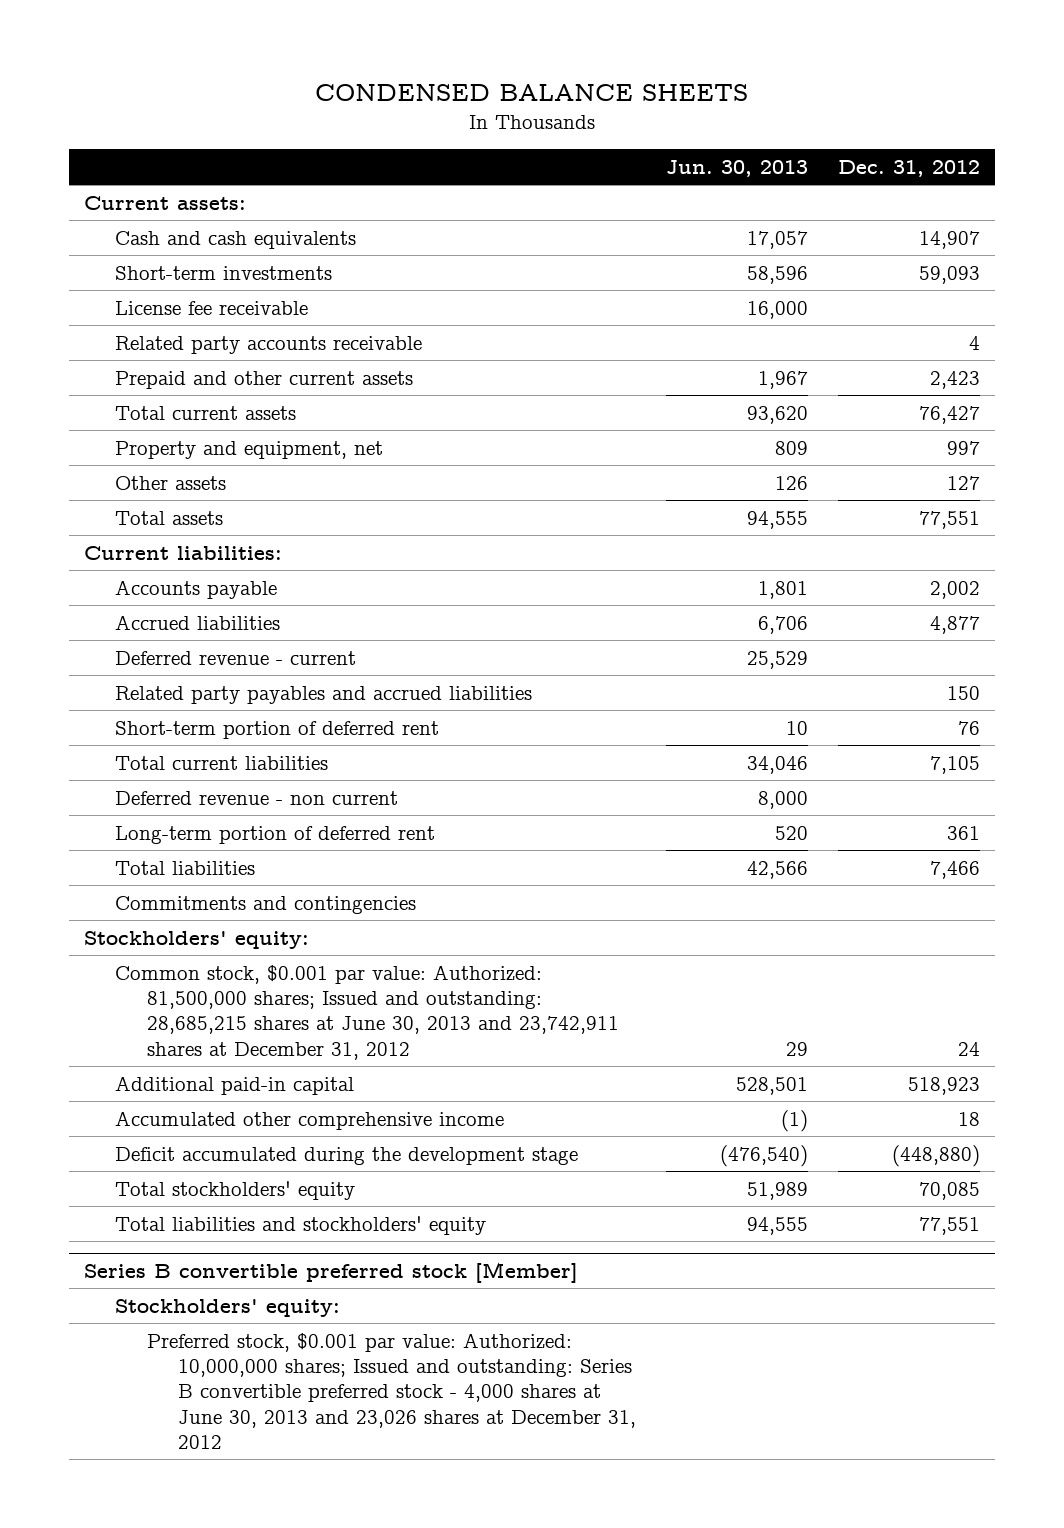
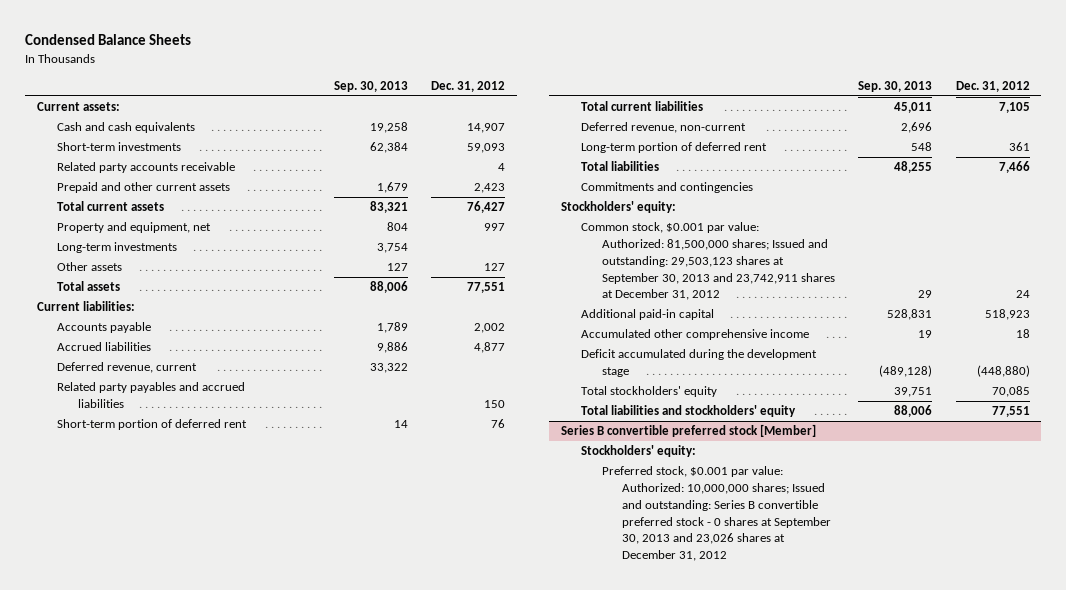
[314,83,748,101] CONDENSED BALANCE SHEETS -> [25,34,192,46] Condensed Balance Sheets
[666,159,809,177] Jun. 30, 2013 -> none
none -> [334,80,409,92] Sep. 30, 2013
[115,300,309,315] License fee receivable -> none
none -> [57,242,178,254] Long-term investments
[115,650,357,665] Deferred revenue - current -> [57,362,198,374] Deferred revenue, current
[115,790,399,805] Deferred revenue - non current -> [581,122,747,134] Deferred revenue, non-current
[115,964,619,1060] Common stock, $0.001 par value: Authorized: 81,500,000 shares; Issued and outstanding: 28,685,215 shares at June 30, 2013 and 23,742,911 shares at December 31, 2012 -> [581,222,835,301] Common stock, $0.001 par value: Authorized: 81,500,000 shares; Issued and outstanding: 29,503,123 shares at September 30, 2013 and 23,742,911 shares at December 31, 2012
[146,1332,637,1449] Preferred stock, $0.001 par value: Authorized: 10,000,000 shares; Issued and outstanding: Series B convertible preferred stock - 4,000 shares at June 30, 2013 and 23,026 shares at December 31, 2012 -> [601,466,832,562] Preferred stock, $0.001 par value: Authorized: 10,000,000 shares; Issued and outstanding: Series B convertible preferred stock - 0 shares at September 30, 2013 and 23,026 shares at December 31, 2012

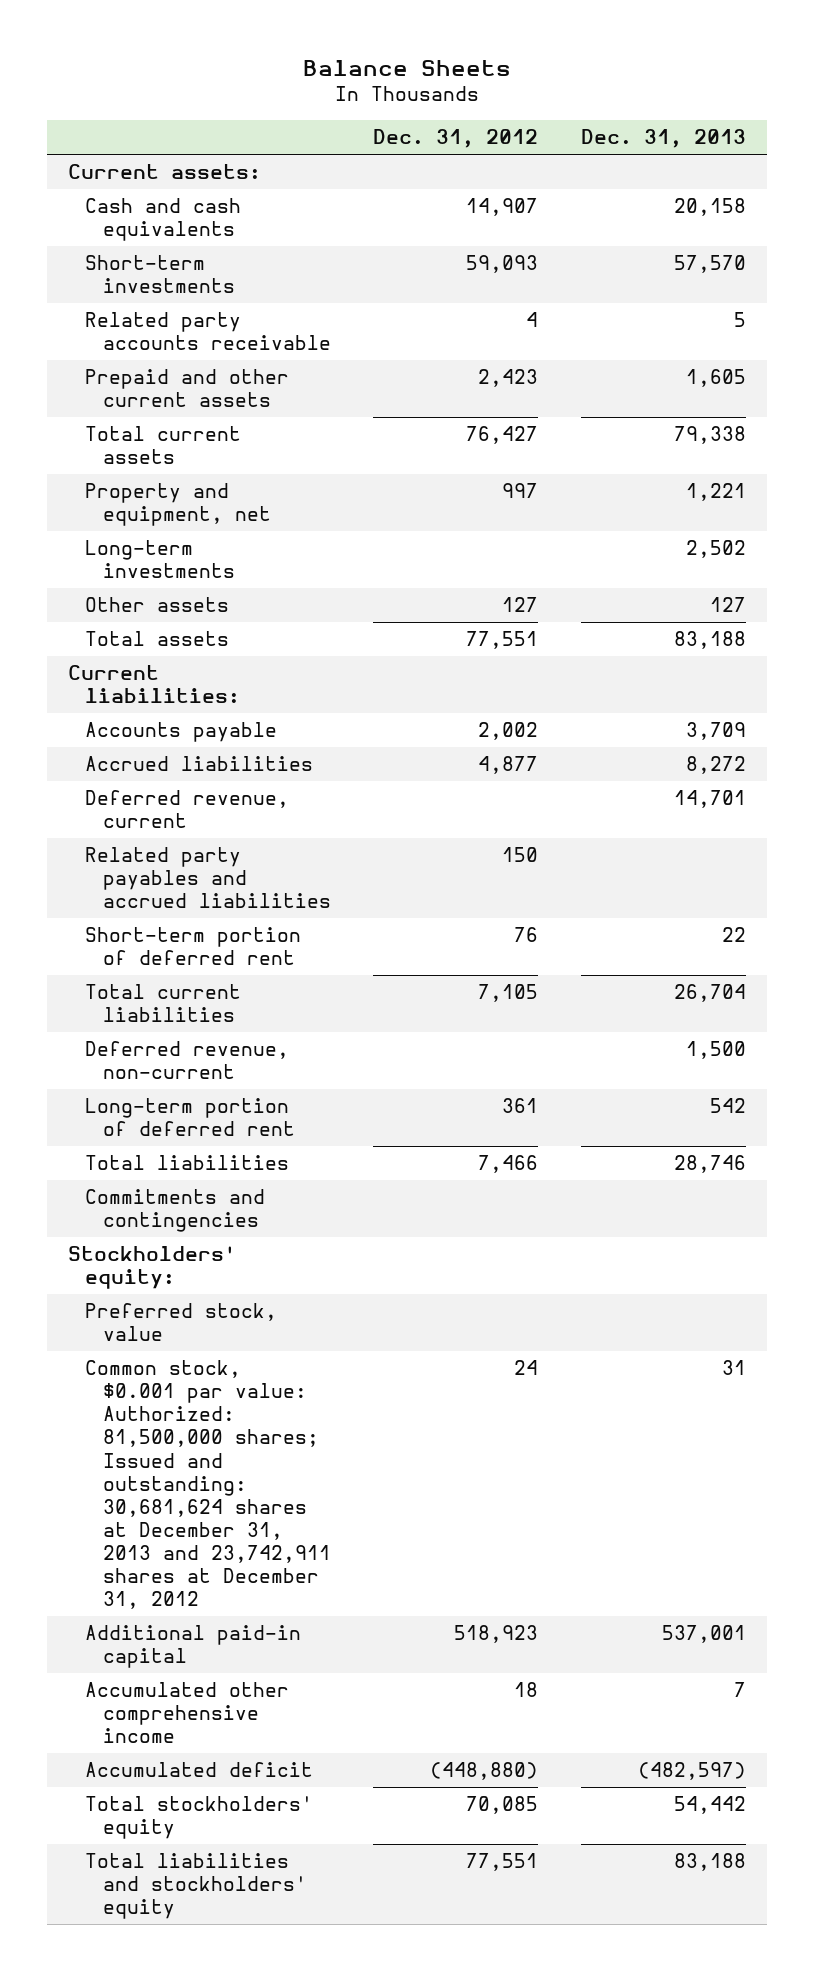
[25,34,192,46] Condensed Balance Sheets -> [302,59,511,76] Balance Sheets
[334,80,409,92] Sep. 30, 2013 -> none
none -> [580,129,746,149] Dec. 31, 2013
none -> [85,1303,278,1342] Preferred stock, value
[581,222,835,301] Common stock, $0.001 par value: Authorized: 81,500,000 shares; Issued and outstanding: 29,503,123 shares at September 30, 2013 and 23,742,911 shares at December 31, 2012 -> [85,1360,332,1610] Common stock, $0.001 par value: Authorized: 81,500,000 shares; Issued and outstanding: 30,681,624 shares at December 31, 2013 and 23,742,911 shares at December 31, 2012
[581,349,818,378] Deficit accumulated during the development stage -> [85,1762,314,1778] Accumulated deficit
[560,424,816,438] Series B convertible preferred stock [Member] -> none
[581,445,697,458] Stockholders' equity: -> none
[601,466,832,562] Preferred stock, $0.001 par value: Authorized: 10,000,000 shares; Issued and outstanding: Series B convertible preferred stock - 0 shares at September 30, 2013 and 23,026 shares at December 31, 2012 -> none

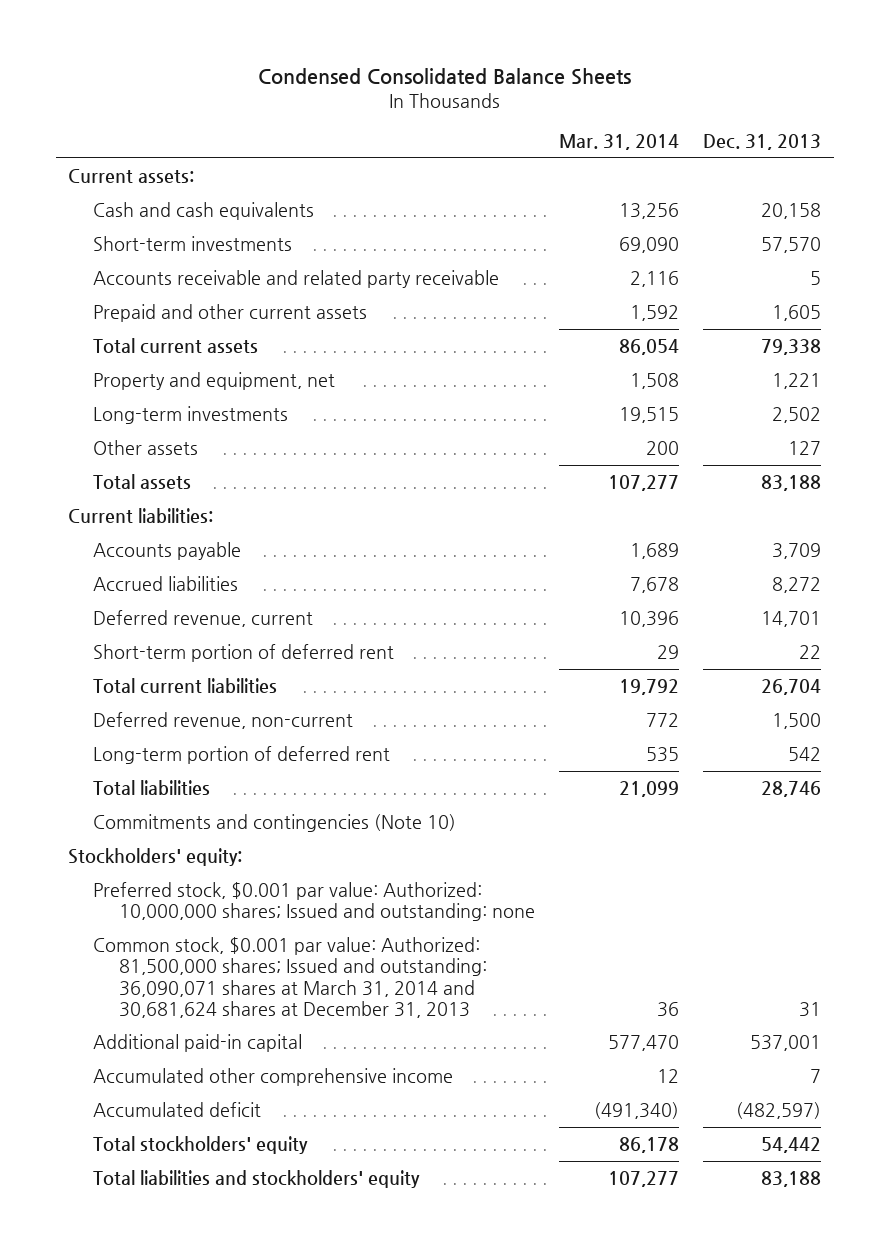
[302,59,511,76] Balance Sheets -> [257,68,631,86] Condensed Consolidated Balance Sheets
[373,129,539,149] Dec. 31, 2012 -> none
none -> [559,134,680,151] Mar. 31, 2014
[85,312,332,351] Related party accounts receivable -> [93,269,500,288] Accounts receivable and related party receivable
[85,847,332,909] Related party payables and accrued liabilities -> none
[85,1189,266,1233] Commitments and contingencies -> [93,813,457,832] Commitments and contingencies (Note 10)
[85,1303,278,1342] Preferred stock, value -> [93,881,535,922] Preferred stock, $0.001 par value: Authorized: 10,000,000 shares; Issued and outstanding: none
[85,1360,332,1610] Common stock, $0.001 par value: Authorized: 81,500,000 shares; Issued and outstanding: 30,681,624 shares at December 31, 2013 and 23,742,911 shares at December 31, 2012 -> [93,936,487,1018] Common stock, $0.001 par value: Authorized: 81,500,000 shares; Issued and outstanding: 36,090,071 shares at March 31, 2014 and 30,681,624 shares at December 31, 2013

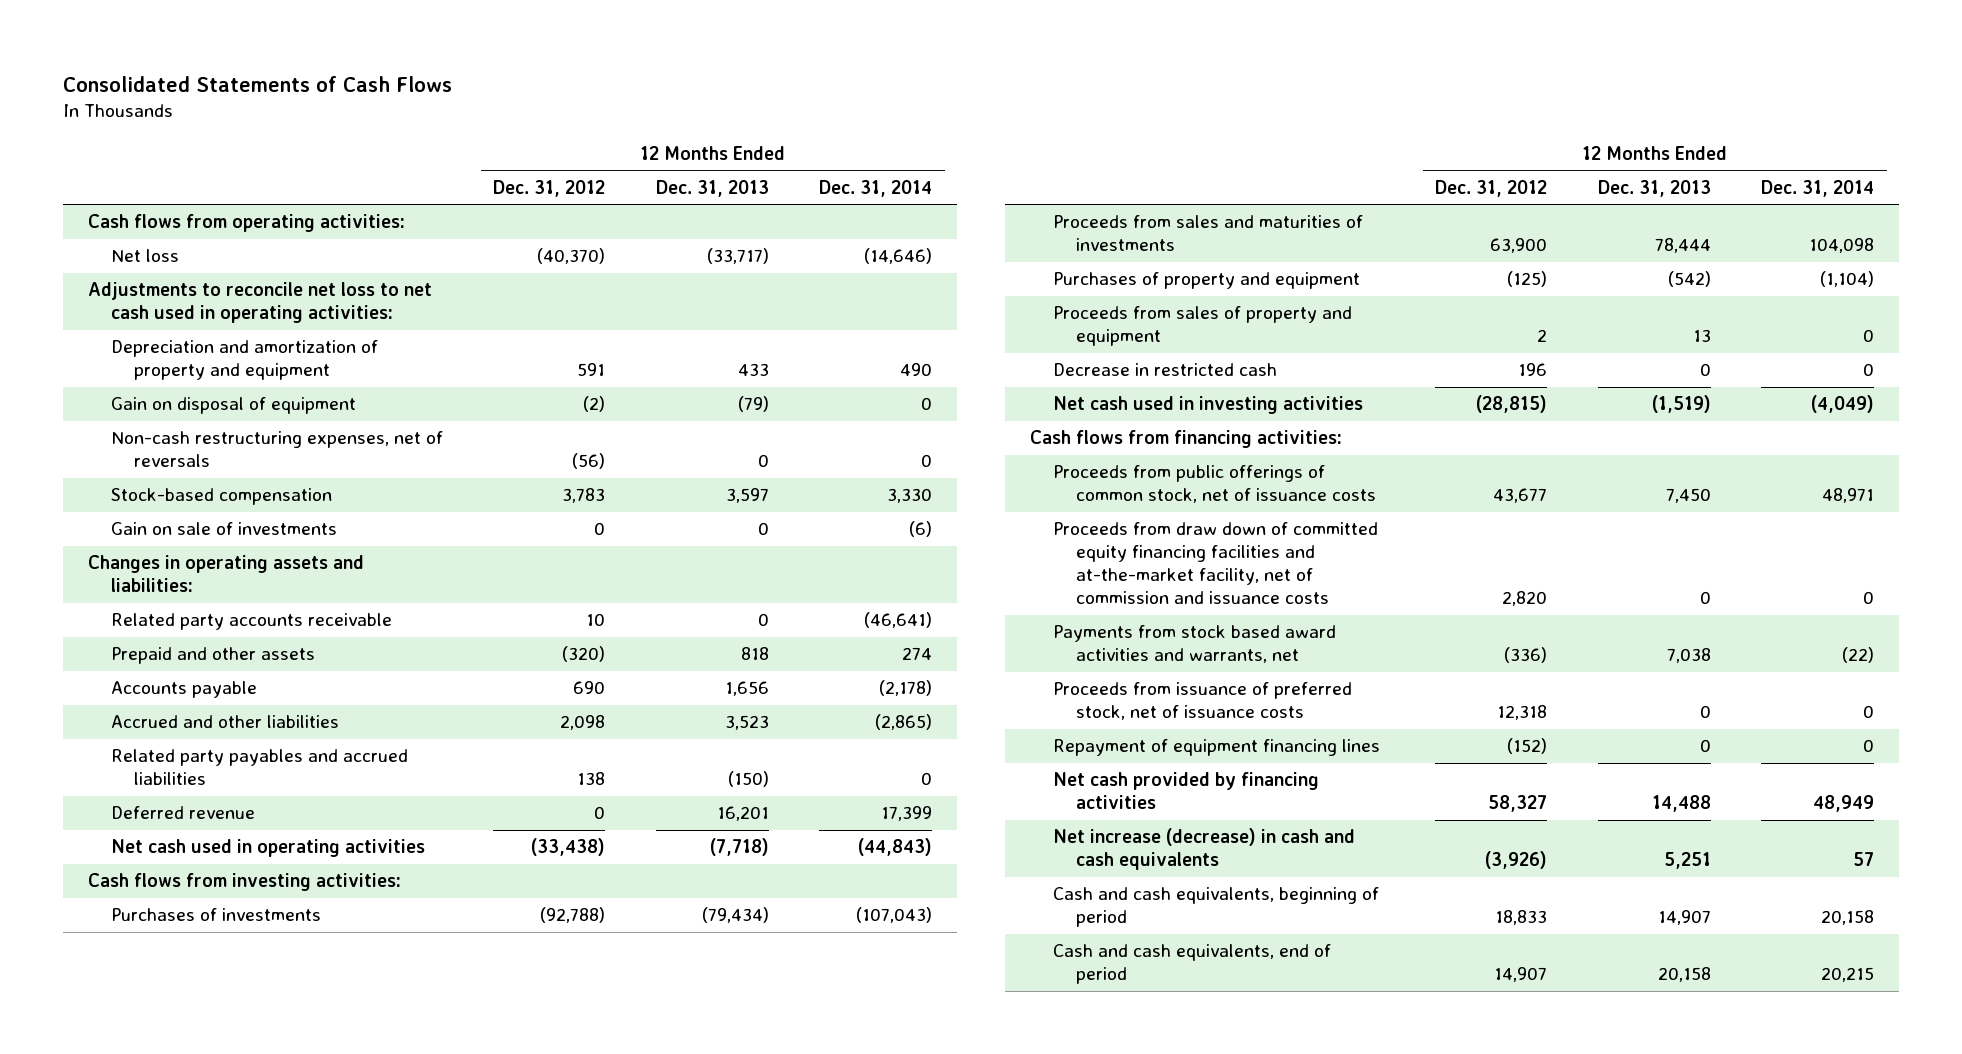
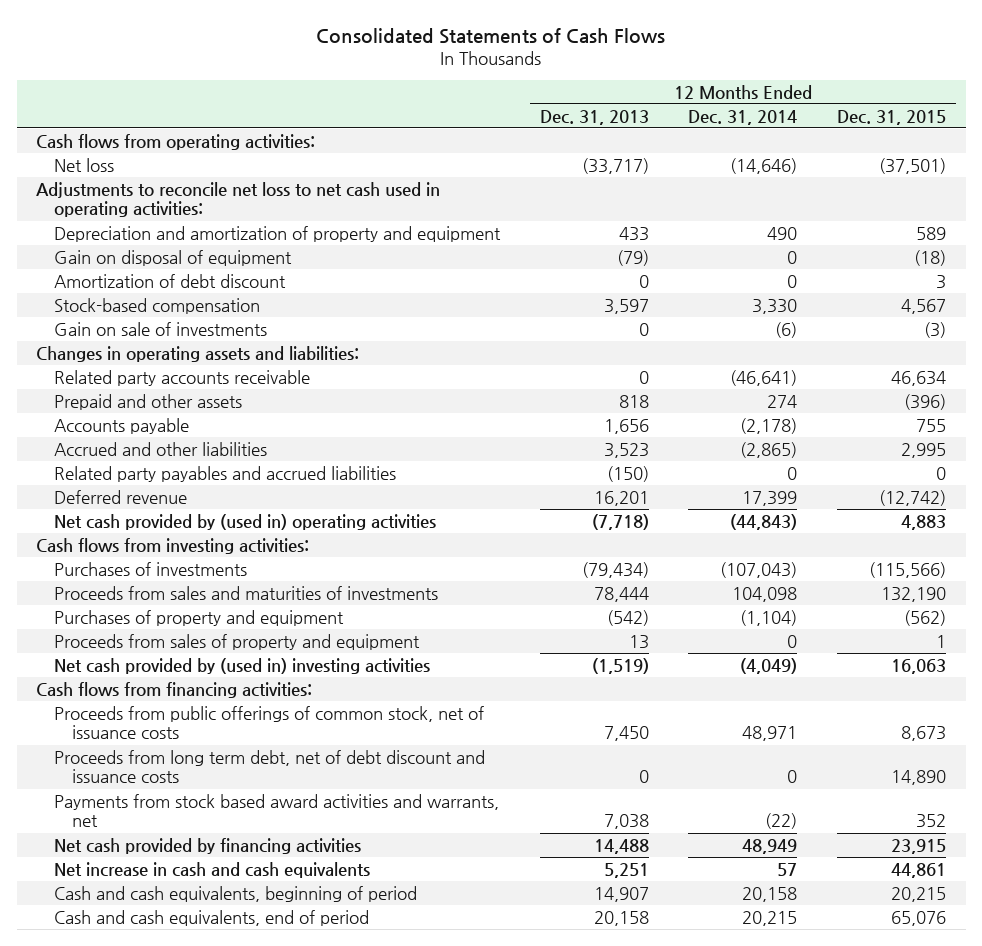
[493,179,606,197] Dec. 31, 2012 -> none
none -> [836,109,946,125] Dec. 31, 2015
[110,431,443,468] Non-cash restructuring expenses, net of reversals -> none
none -> [54,273,287,288] Amortization of debt discount
[110,839,425,858] Net cash used in operating activities -> [54,513,437,530] Net cash provided by (used in) operating activities
[1052,363,1277,377] Decrease in restricted cash -> none
[1052,396,1363,415] Net cash used in investing activities -> [54,657,431,674] Net cash provided by (used in) investing activities
[1052,522,1378,604] Proceeds from draw down of committed equity financing facilities and at-the-market facility, net of commission and issuance costs -> none
none -> [54,749,486,784] Proceeds from long term debt, net of debt discount and issuance costs
[1052,682,1352,721] Proceeds from issuance of preferred stock, net of issuance costs -> none
[1052,739,1380,757] Repayment of equipment financing lines -> none
[1052,828,1355,871] Net increase (decrease) in cash and cash equivalents -> [54,861,371,878] Net increase in cash and cash equivalents

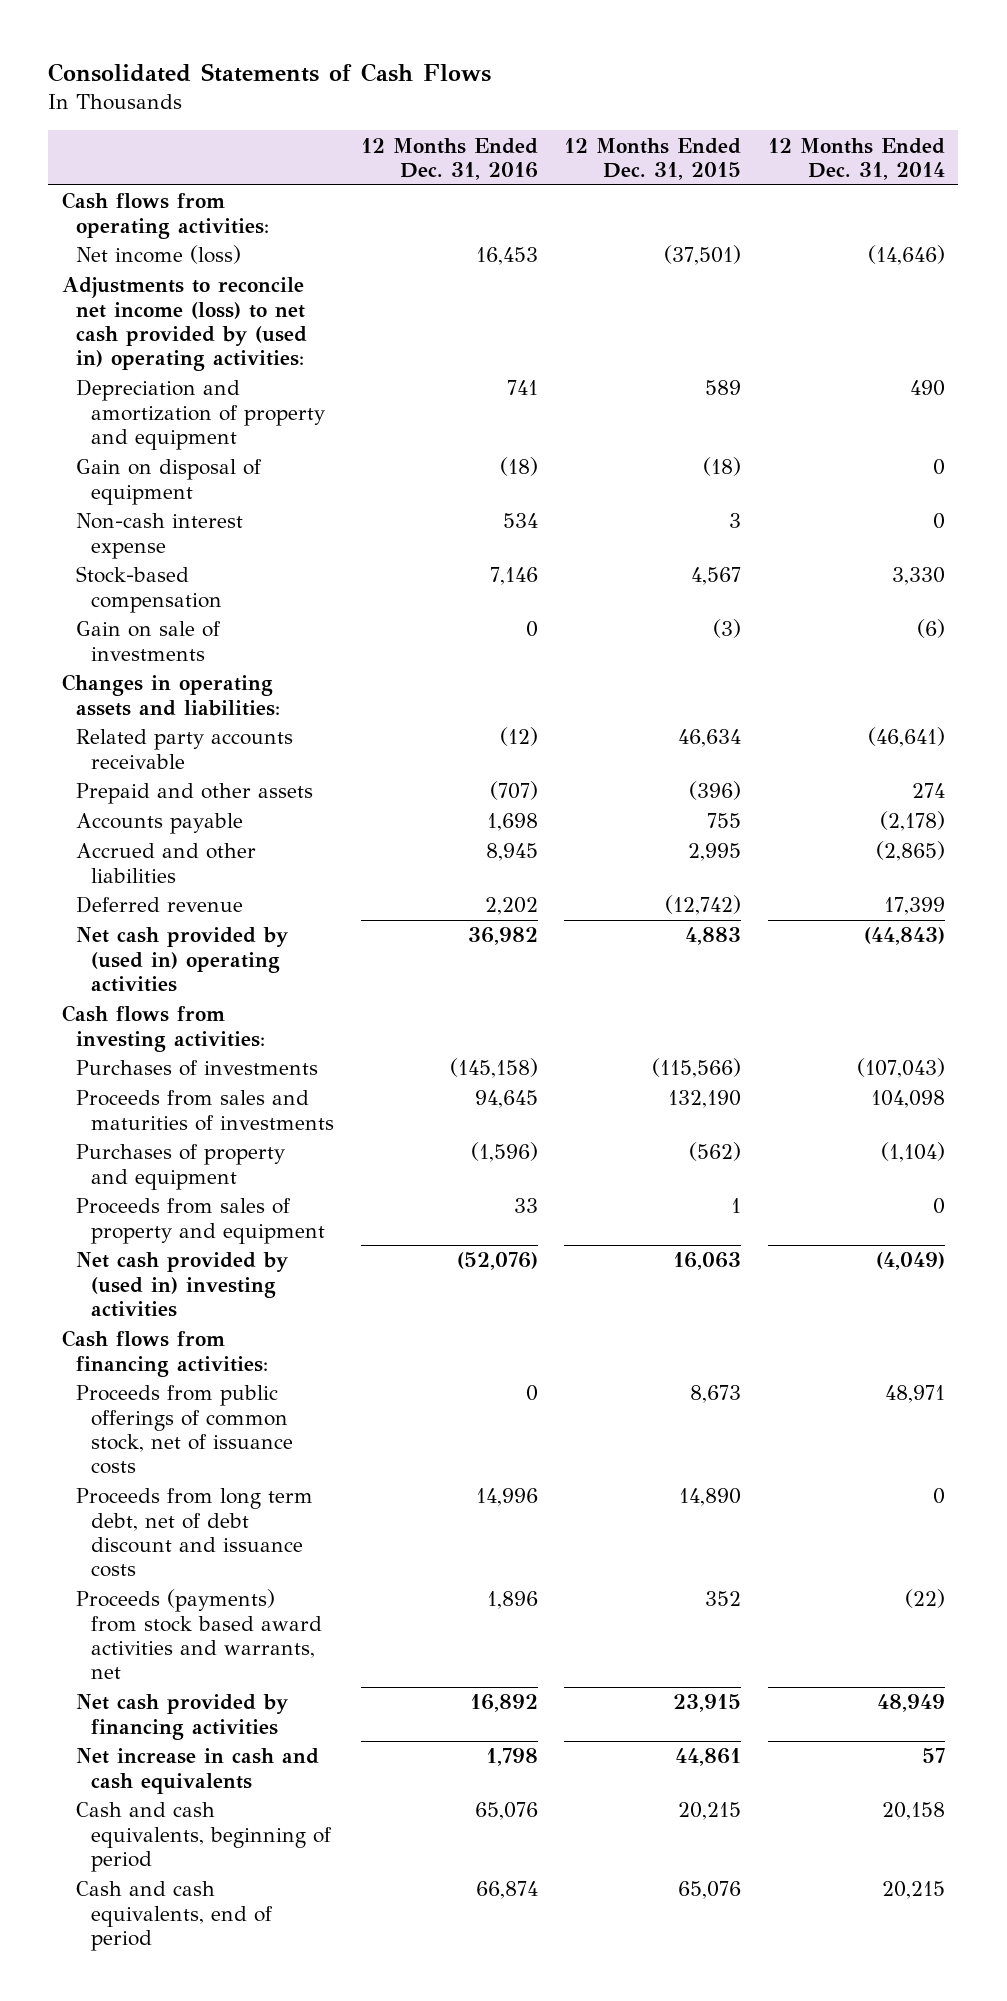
[539,109,649,125] Dec. 31, 2013 -> none
none -> [360,137,538,180] 12 Months Ended Dec. 31, 2016
[54,157,115,172] Net loss -> [76,245,242,265] Net income (loss)
[36,181,441,218] Adjustments to reconcile net loss to net cash used in operating activities: -> [61,277,308,371] Adjustments to reconcile net income (loss) to net cash provided by (used in) operating activities:
[54,273,287,288] Amortization of debt discount -> none
none -> [76,513,244,559] Non-cash interest expense
[54,465,397,482] Related party payables and accrued liabilities -> none
[54,793,500,828] Payments from stock based award activities and warrants, net -> [76,1589,323,1679] Proceeds (payments) from stock based award activities and warrants, net

